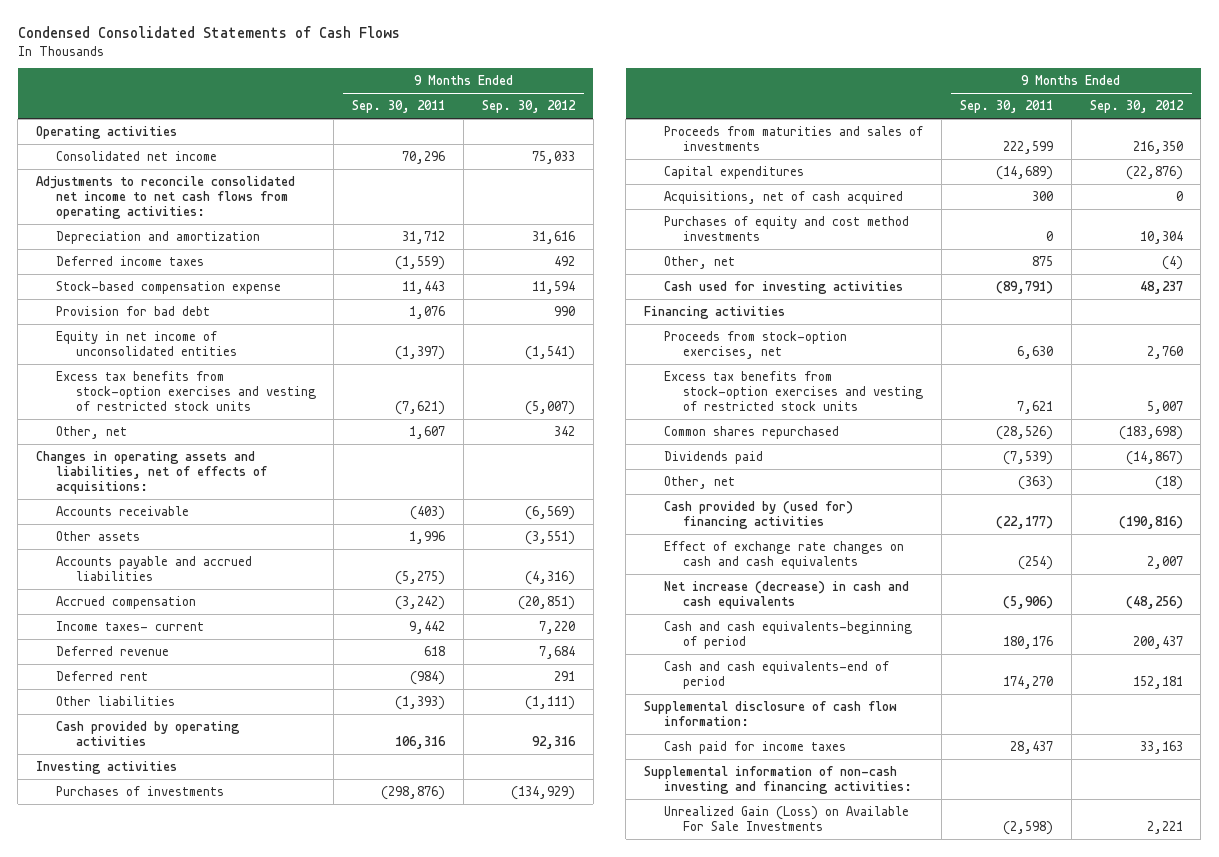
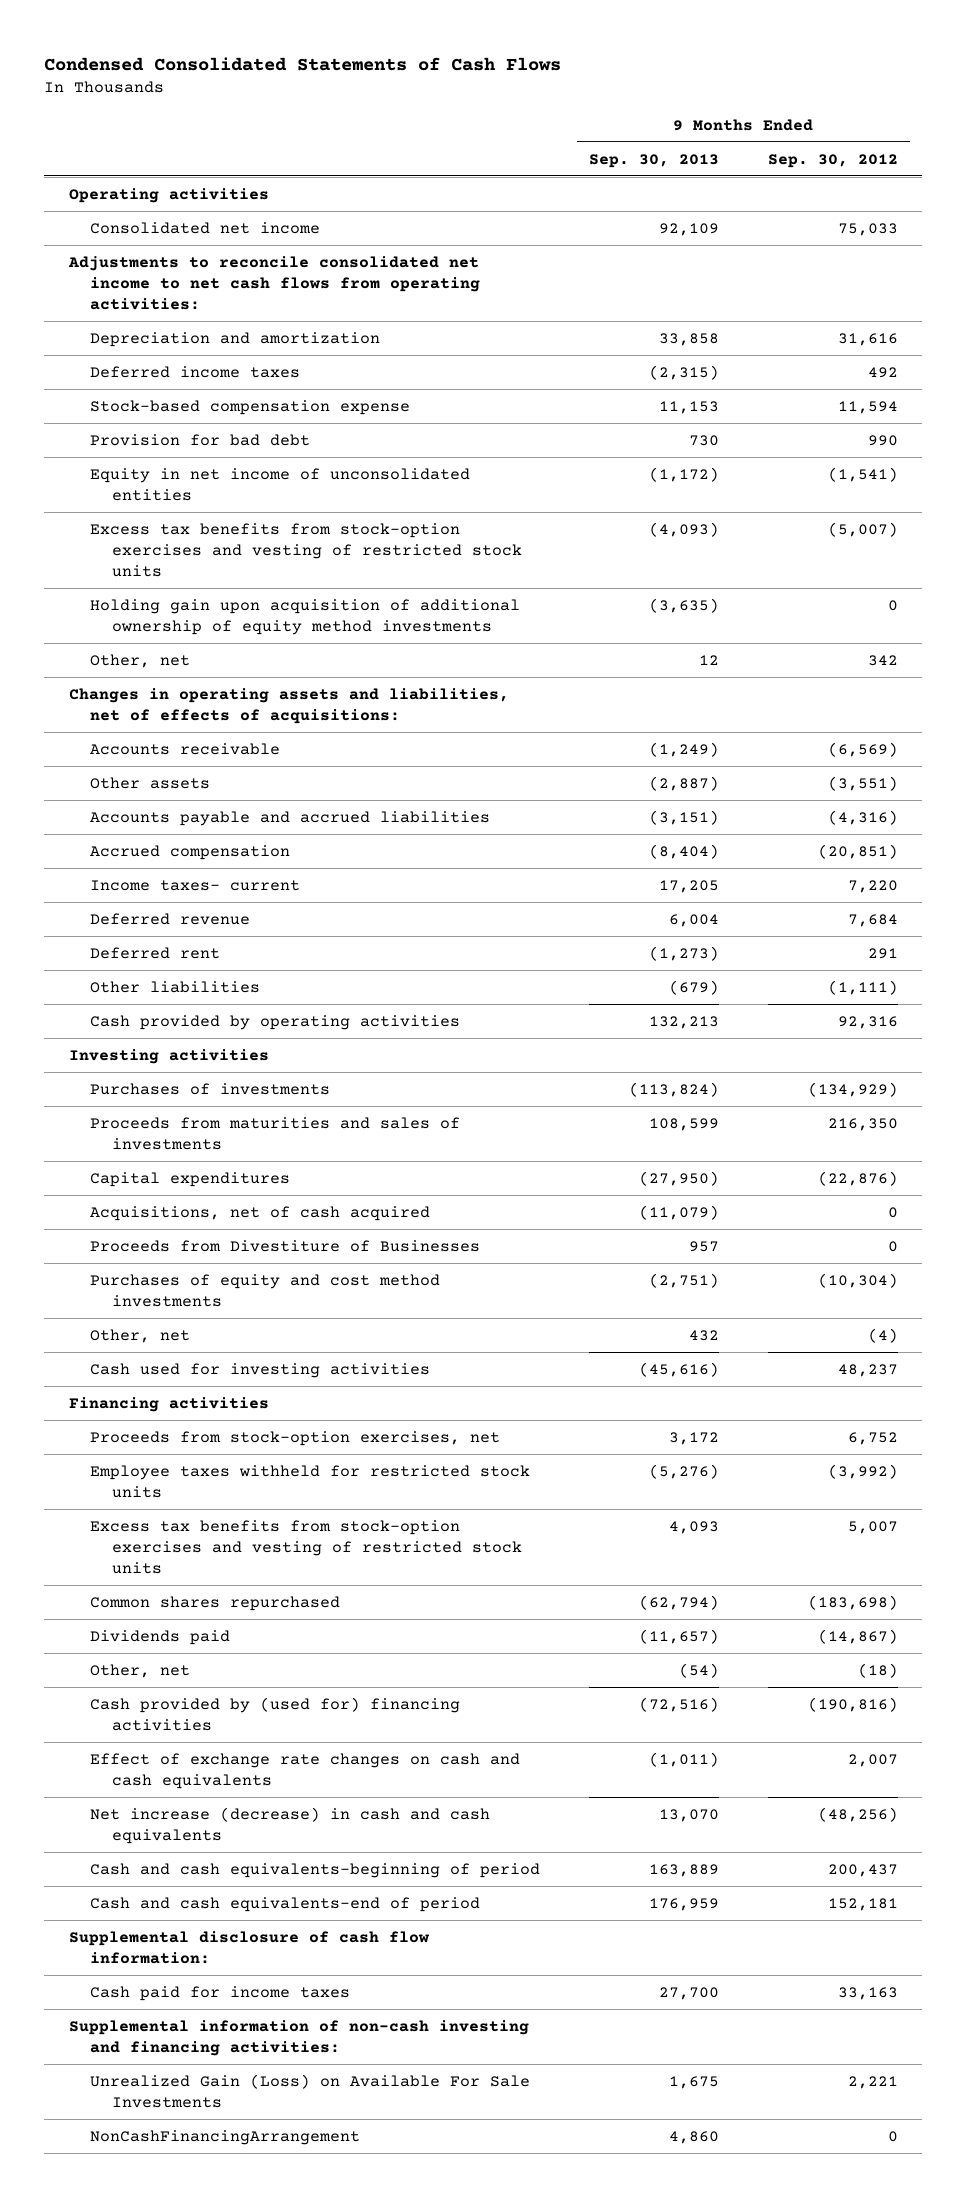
[352,100,446,114] Sep. 30, 2011 -> none
none -> [588,153,719,168] Sep. 30, 2013
none -> [90,598,521,635] Holding gain upon acquisition of additional ownership of equity method investments
none -> [90,1239,481,1252] Proceeds from Divestiture of Businesses
[1139,231,1183,245] 10,304 -> [817,1272,898,1288] (10,304)
[1146,346,1183,360] 2,760 -> [847,1431,898,1445] 6,752
none -> [90,1464,531,1498] Employee taxes withheld for restricted stock units
none -> [90,2129,361,2145] NonCashFinancingArrangement

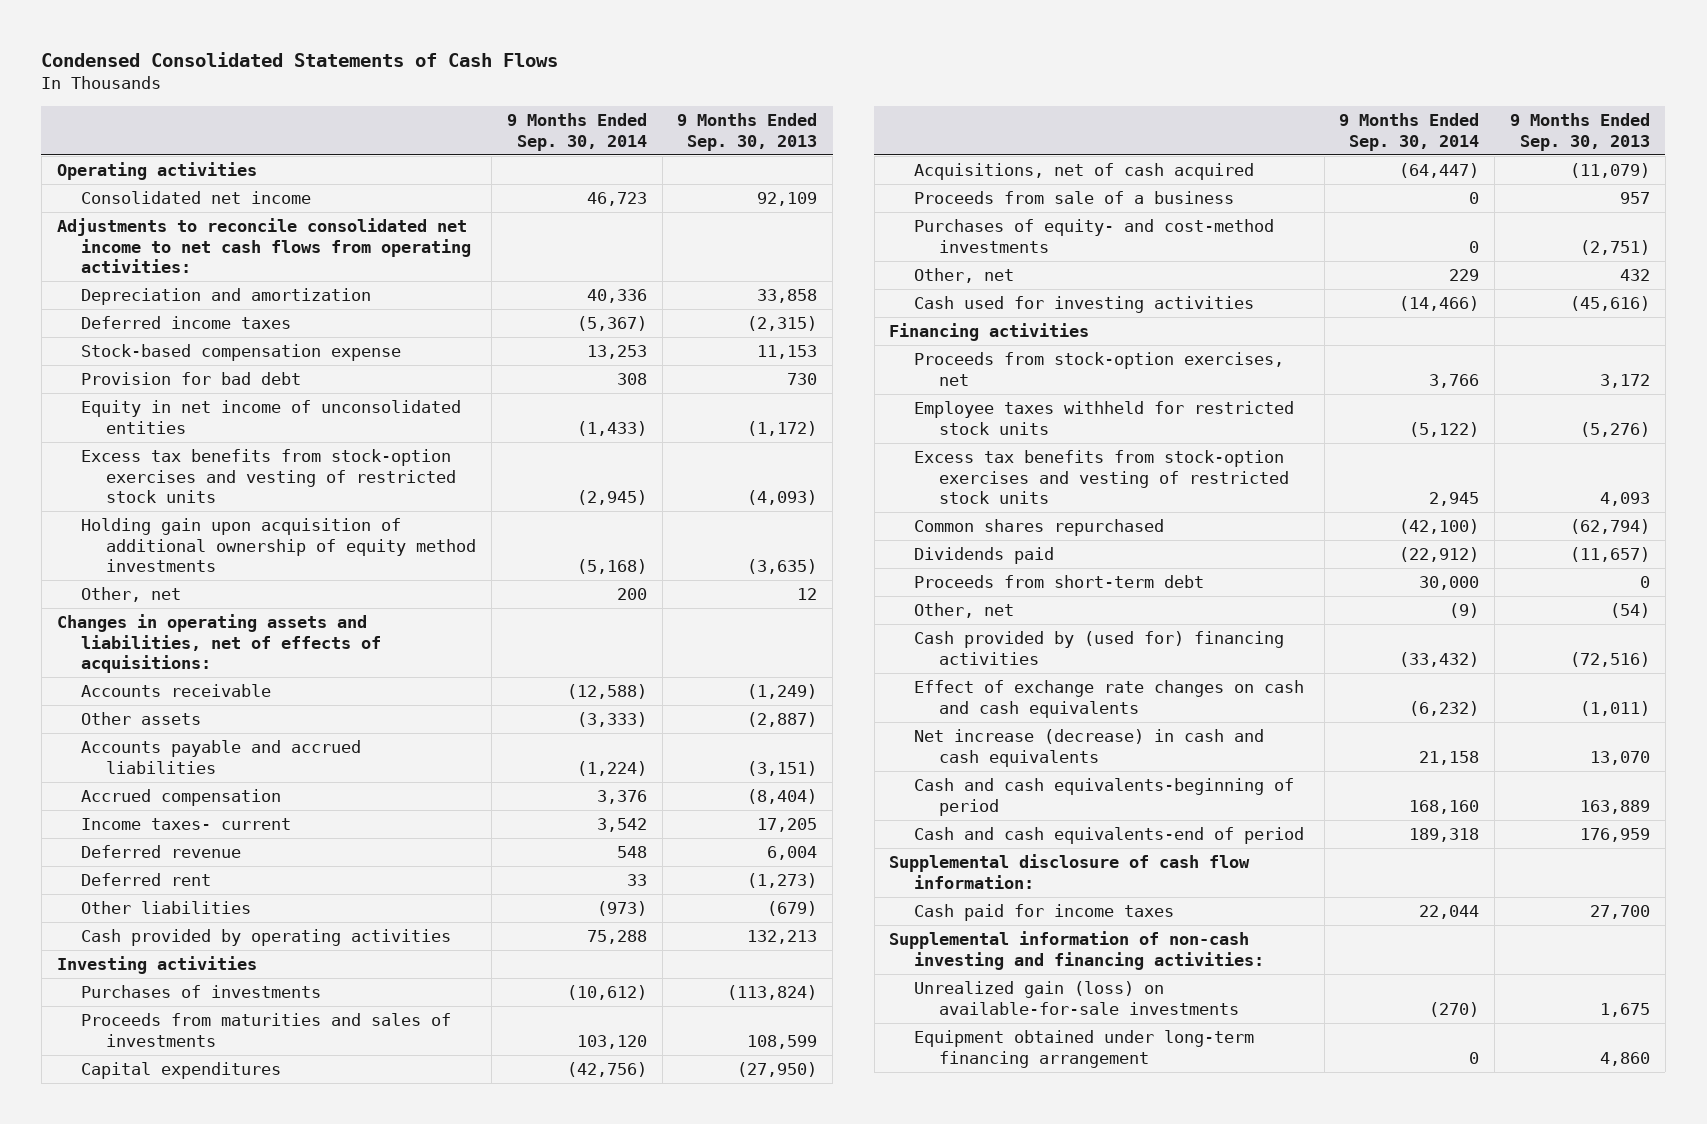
[767,153,898,168] Sep. 30, 2012 -> none
none -> [506,112,647,151] 9 Months Ended Sep. 30, 2014
[90,1239,481,1252] Proceeds from Divestiture of Businesses -> [914,190,1235,204] Proceeds from sale of a business
[90,1273,441,1307] Purchases of equity and cost method investments -> [914,218,1275,253] Purchases of equity- and cost-method investments
none -> [914,574,1205,588] Proceeds from short-term debt
[90,2073,531,2108] Unrealized Gain (Loss) on Available For Sale Investments -> [914,980,1239,1015] Unrealized gain (loss) on available-for-sale investments
[90,2129,361,2145] NonCashFinancingArrangement -> [914,1029,1255,1068] Equipment obtained under long-term financing arrangement

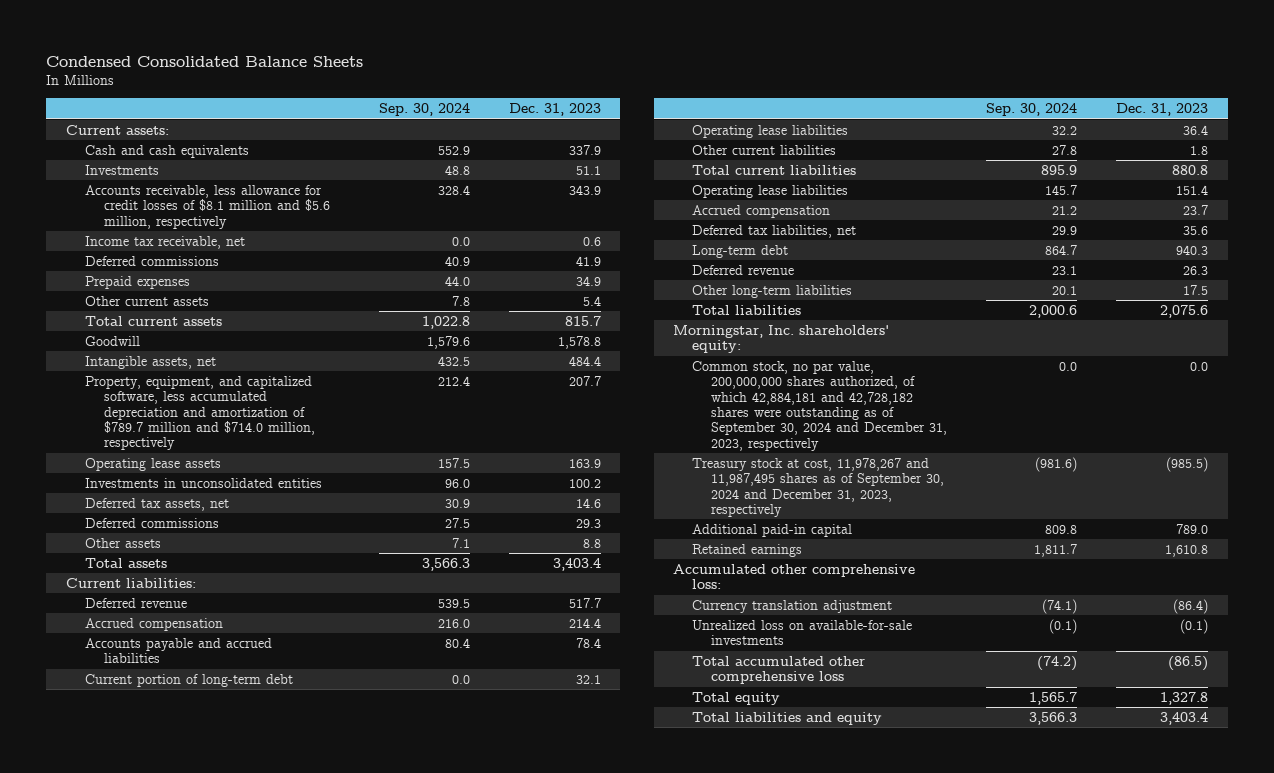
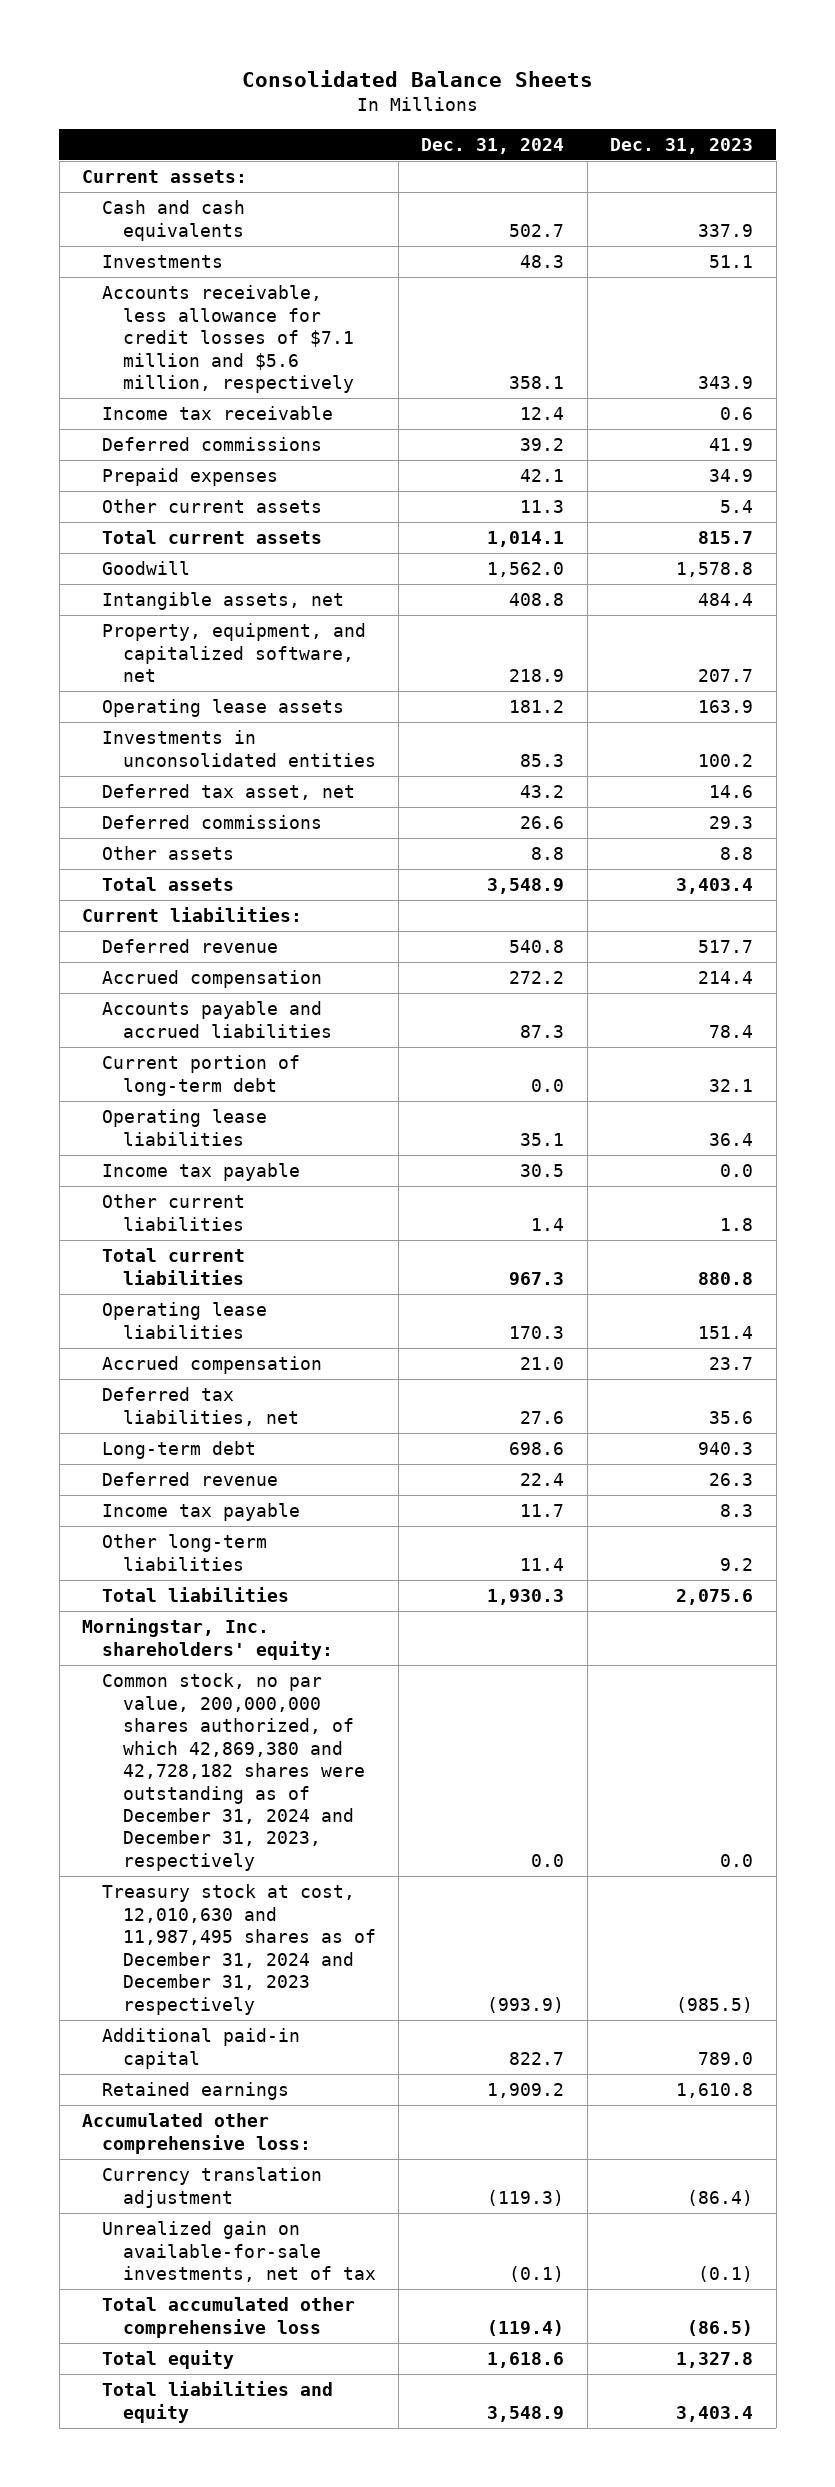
[46,55,364,67] Condensed Consolidated Balance Sheets -> [241,69,593,87] Consolidated Balance Sheets
[378,103,470,117] Sep. 30, 2024 -> none
none -> [421,137,565,154] Dec. 31, 2024
[84,184,330,229] Accounts receivable, less allowance for credit losses of $8.1 million and $5.6 million, respectively -> [102,285,354,394] Accounts receivable, less allowance for credit losses of $7.1 million and $5.6 million, respectively
[84,235,245,249] Income tax receivable, net -> [102,406,334,421] Income tax receivable
[84,375,315,451] Property, equipment, and capitalized software, less accumulated depreciation and amortization of $789.7 million and $714.0 million, respectively -> [102,623,367,683] Property, equipment, and capitalized software, net
[84,497,229,511] Deferred tax assets, net -> [102,784,356,801] Deferred tax asset, net
none -> [102,1163,301,1182] Income tax payable
none -> [102,1503,301,1522] Income tax payable
[1183,284,1209,295] 17.5 -> [720,1557,754,1571] 9.2
[692,360,948,451] Common stock, no par value, 200,000,000 shares authorized, of which 42,884,181 and 42,728,182 shares were outstanding as of September 30, 2024 and December 31, 2023, respectively -> [102,1673,365,1871] Common stock, no par value, 200,000,000 shares authorized, of which 42,869,380 and 42,728,182 shares were outstanding as of December 31, 2024 and December 31, 2023, respectively
[692,457,945,517] Treasury stock at cost, 11,978,267 and 11,987,495 shares as of September 30, 2024 and December 31, 2023, respectively -> [102,1884,376,2015] Treasury stock at cost, 12,010,630 and 11,987,495 shares as of December 31, 2024 and December 31, 2023 respectively
[692,619,913,646] Unrealized loss on available-for-sale investments -> [102,2221,376,2283] Unrealized gain on available-for-sale investments, net of tax

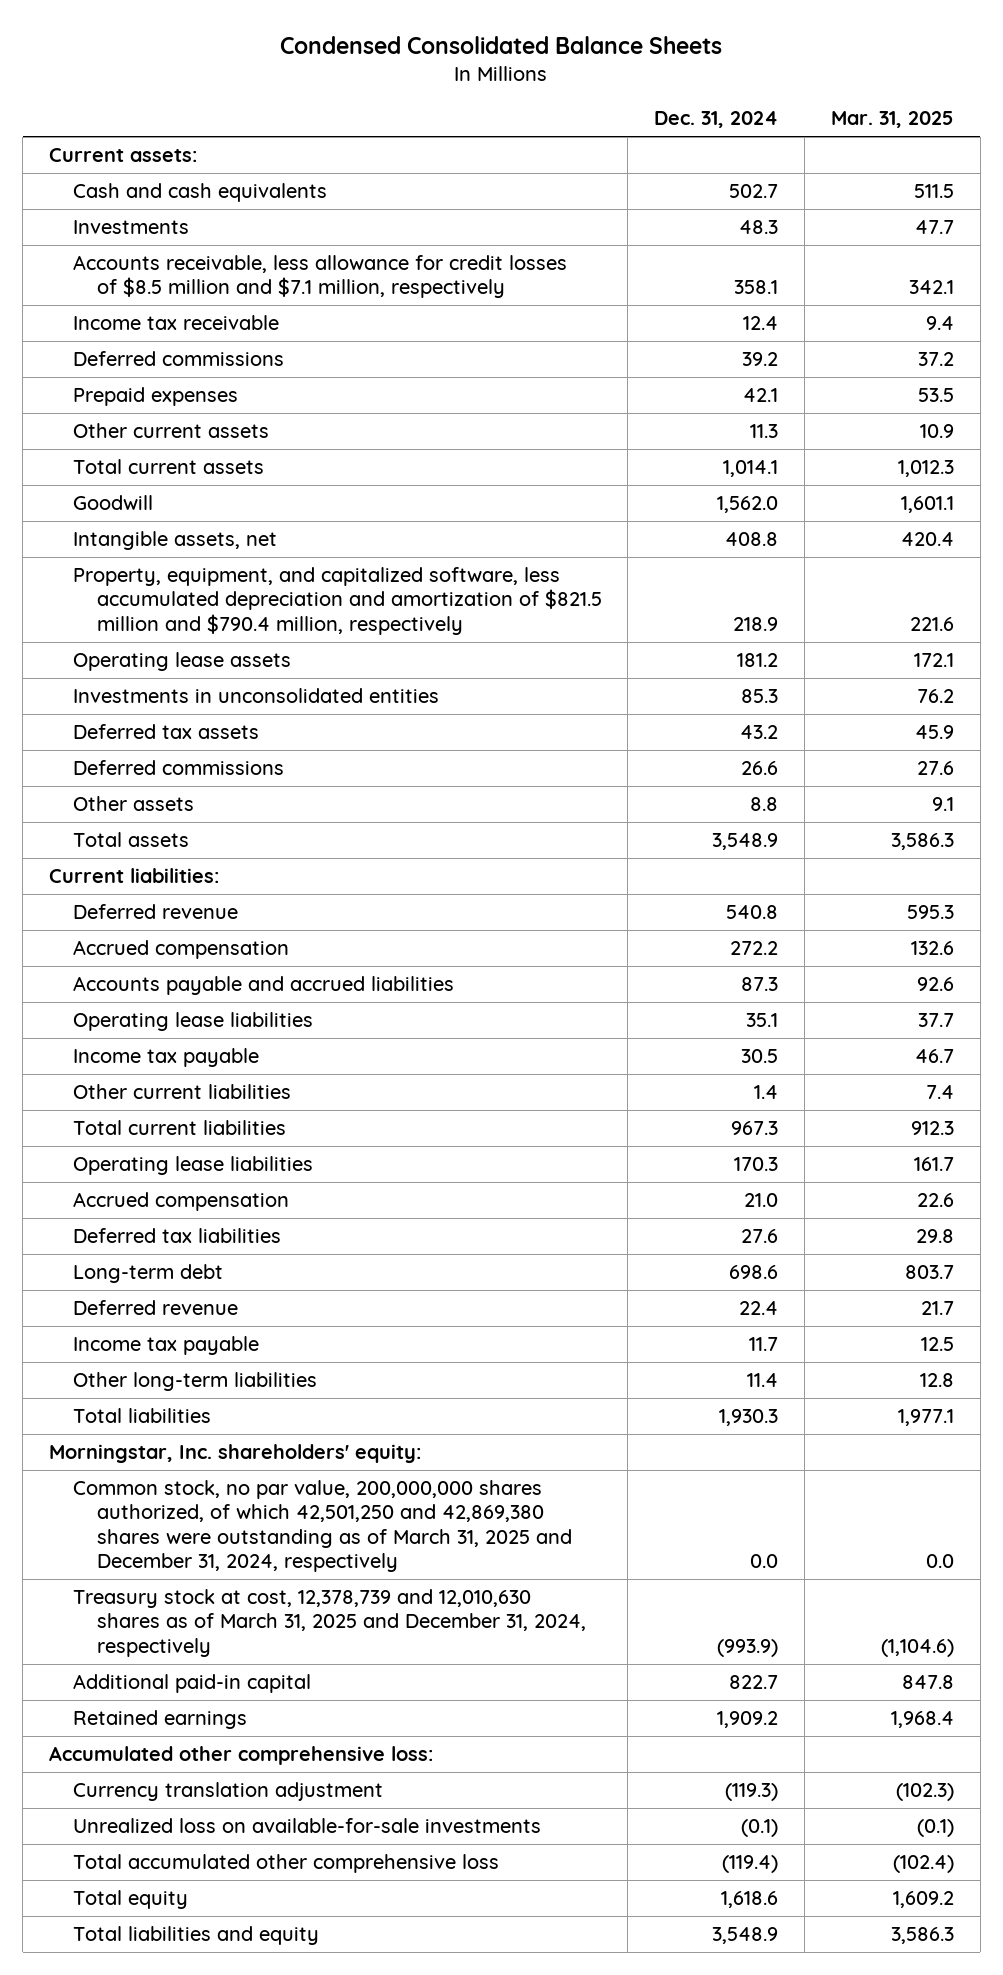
[241,69,593,87] Consolidated Balance Sheets -> [280,35,723,54] Condensed Consolidated Balance Sheets
[610,137,754,154] Dec. 31, 2023 -> none
none -> [830,111,954,129] Mar. 31, 2025
[102,285,354,394] Accounts receivable, less allowance for credit losses of $7.1 million and $5.6 million, respectively -> [72,254,567,299] Accounts receivable, less allowance for credit losses of $8.5 million and $7.1 million, respectively
[102,623,367,683] Property, equipment, and capitalized software, net -> [72,566,602,635] Property, equipment, and capitalized software, less accumulated depreciation and amortization of $821.5 million and $790.4 million, respectively
[102,784,356,801] Deferred tax asset, net -> [72,723,259,739] Deferred tax assets
[102,1055,301,1096] Current portion of long-term debt -> none
[102,1387,299,1426] Deferred tax liabilities, net -> [72,1227,281,1243] Deferred tax liabilities
[102,1673,365,1871] Common stock, no par value, 200,000,000 shares authorized, of which 42,869,380 and 42,728,182 shares were outstanding as of December 31, 2024 and December 31, 2023, respectively -> [72,1479,572,1573] Common stock, no par value, 200,000,000 shares authorized, of which 42,501,250 and 42,869,380 shares were outstanding as of March 31, 2025 and December 31, 2024, respectively
[102,1884,376,2015] Treasury stock at cost, 12,010,630 and 11,987,495 shares as of December 31, 2024 and December 31, 2023 respectively -> [72,1588,586,1657] Treasury stock at cost, 12,378,739 and 12,010,630 shares as of March 31, 2025 and December 31, 2024, respectively
[102,2221,376,2283] Unrealized gain on available-for-sale investments, net of tax -> [72,1817,541,1833] Unrealized loss on available-for-sale investments

